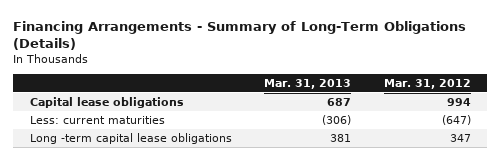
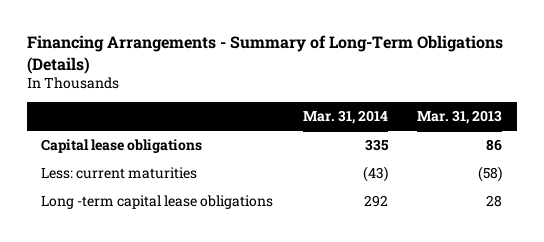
[383,78,471,89] Mar. 31, 2012 -> none
none -> [302,110,388,125] Mar. 31, 2014
[327,97,352,106] 687 -> [486,139,503,152] 86
[322,114,352,125] (306) -> [478,166,503,183] (58)
[330,133,352,142] 381 -> [486,195,503,208] 28

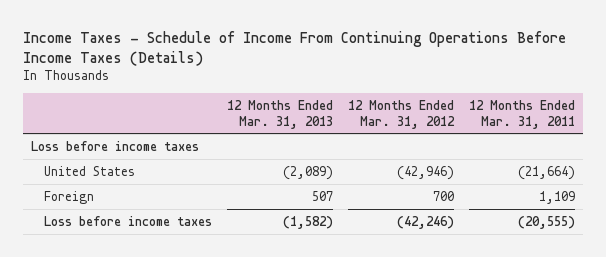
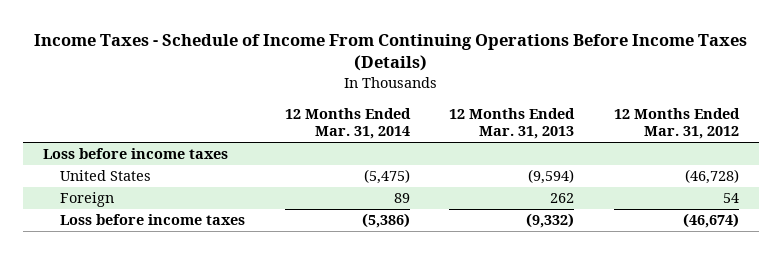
[469,99,576,129] 12 Months Ended Mar. 31, 2011 -> none
none -> [284,107,411,140] 12 Months Ended Mar. 31, 2014
[283,165,334,180] (2,089) -> [528,169,575,185] (9,594)
[397,165,455,180] (42,946) -> [685,169,740,185] (46,728)
[312,190,334,201] 507 -> [550,193,575,204] 262
[433,190,455,201] 700 -> [723,193,740,204] 54
[283,215,334,229] (1,582) -> [526,213,575,229] (9,332)
[397,215,455,229] (42,246) -> [683,213,740,229] (46,674)

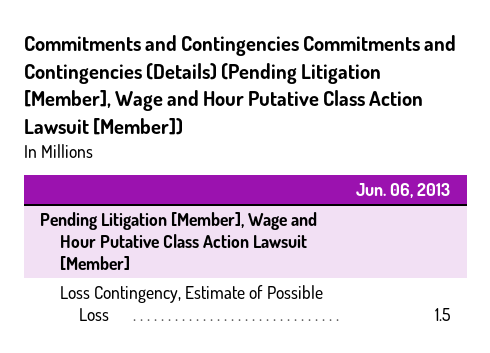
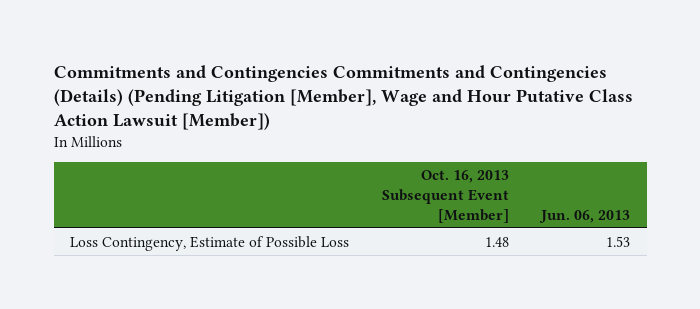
none -> [381,170,509,223] Oct. 16, 2013 Subsequent Event [Member]
[40,211,318,270] Pending Litigation [Member], Wage and Hour Putative Class Action Lawsuit [Member] -> none
[435,307,451,321] 1.5 -> [606,236,631,248] 1.53

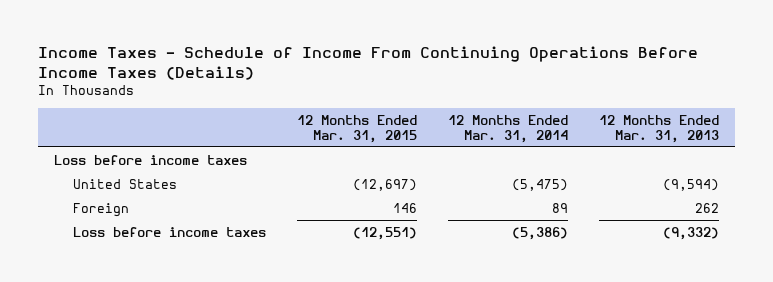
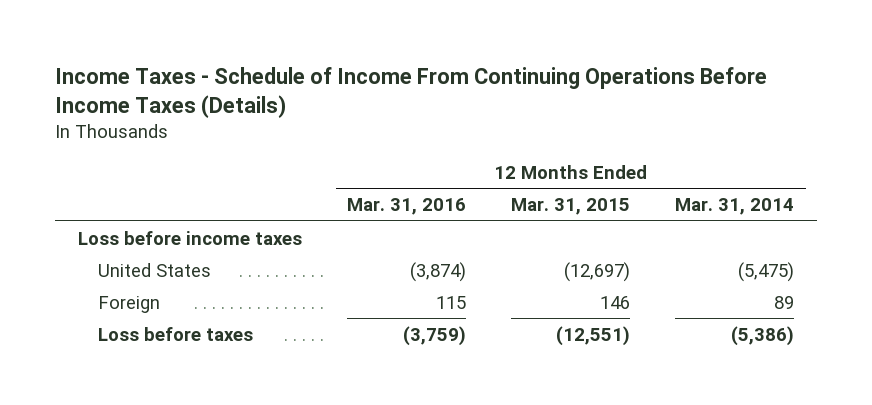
[599,114,720,143] 12 Months Ended Mar. 31, 2013 -> none
none -> [346,198,466,216] Mar. 31, 2016
[73,226,267,237] Loss before income taxes -> [97,326,253,341] Loss before taxes

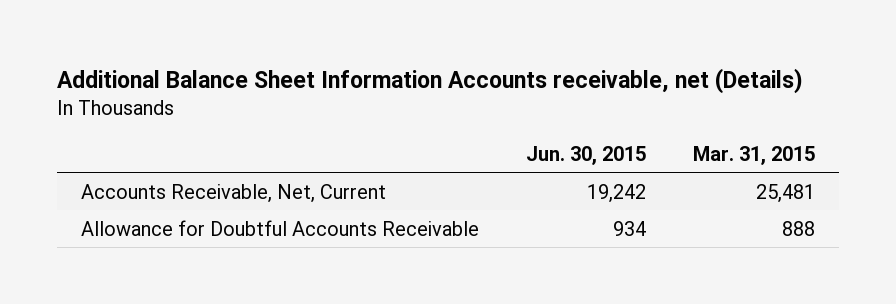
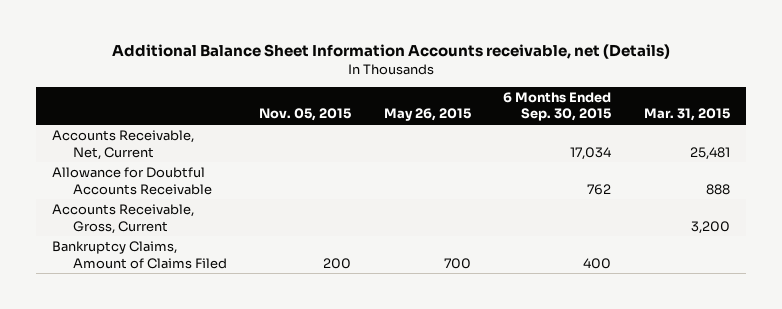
[525,145,646,165] Jun. 30, 2015 -> none
none -> [259,108,352,122] Nov. 05, 2015
none -> [383,108,471,122] May 26, 2015
none -> [503,92,612,122] 6 Months Ended Sep. 30, 2015
none -> [51,204,194,234] Accounts Receivable, Gross, Current
none -> [51,241,227,269] Bankruptcy Claims, Amount of Claims Filed

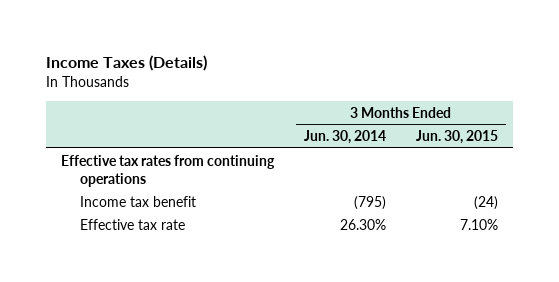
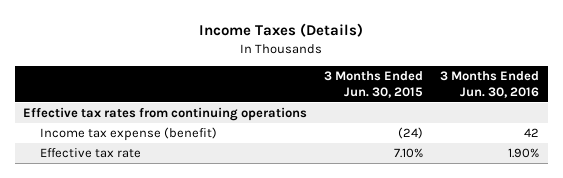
[304,129,387,144] Jun. 30, 2014 -> none
none -> [440,71,540,98] 3 Months Ended Jun. 30, 2016
[80,195,197,207] Income tax benefit -> [39,127,217,142] Income tax expense (benefit)

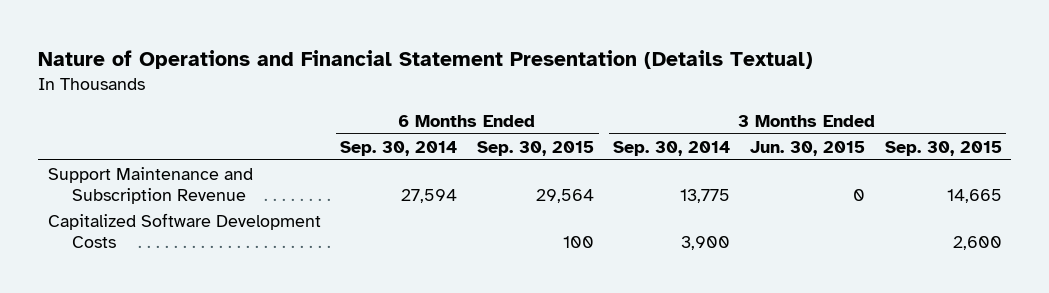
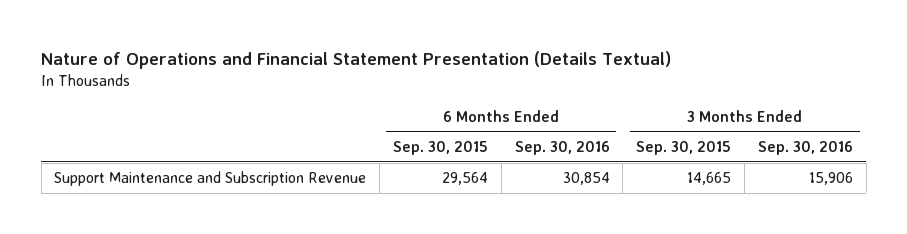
[340,140,458,156] Sep. 30, 2014 -> none
[613,140,731,156] Sep. 30, 2014 -> none
[749,140,865,156] Jun. 30, 2015 -> none
none -> [514,140,610,155] Sep. 30, 2016
none -> [757,140,853,155] Sep. 30, 2016
[47,213,321,249] Capitalized Software Development Costs -> none

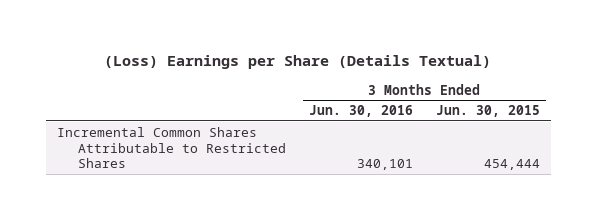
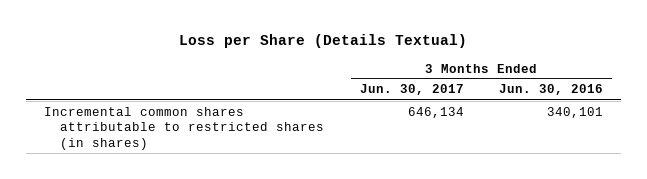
[104,55,492,70] (Loss) Earnings per Share (Details Textual) -> [179,34,468,49] Loss per Share (Details Textual)
[435,105,540,118] Jun. 30, 2015 -> none
none -> [359,84,464,96] Jun. 30, 2017
[57,127,287,169] Incremental Common Shares Attributable to Restricted Shares -> [43,106,325,150] Incremental common shares attributable to restricted shares (in shares)

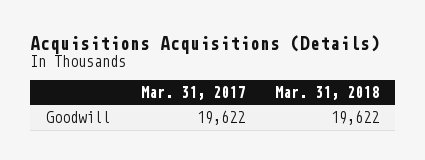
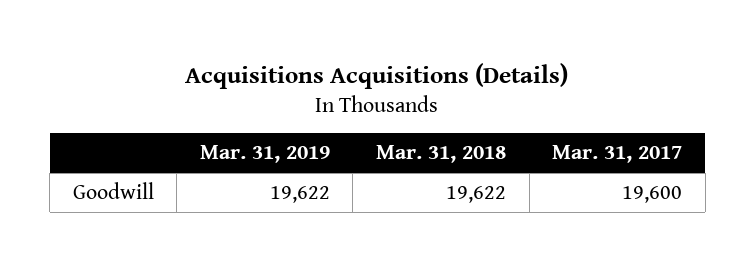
none -> [199,145,330,164] Mar. 31, 2019
[196,110,245,126] 19,622 -> [622,185,683,203] 19,600

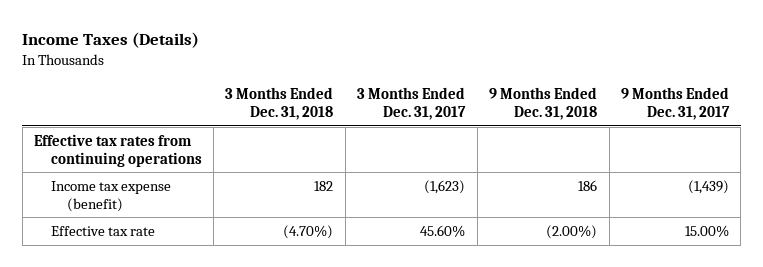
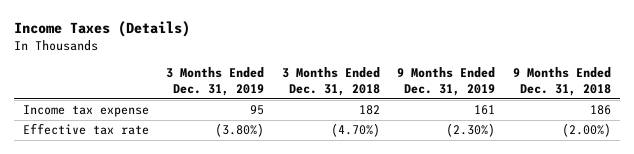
[357,87,467,120] 3 Months Ended Dec. 31, 2017 -> none
[621,87,731,120] 9 Months Ended Dec. 31, 2017 -> none
none -> [166,67,265,97] 3 Months Ended Dec. 31, 2019
none -> [397,67,496,97] 9 Months Ended Dec. 31, 2019
[34,134,202,167] Effective tax rates from continuing operations -> none
[50,181,171,212] Income tax expense (benefit) -> [22,105,149,118] Income tax expense

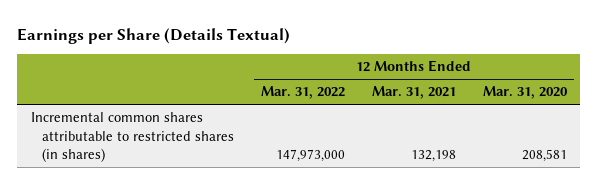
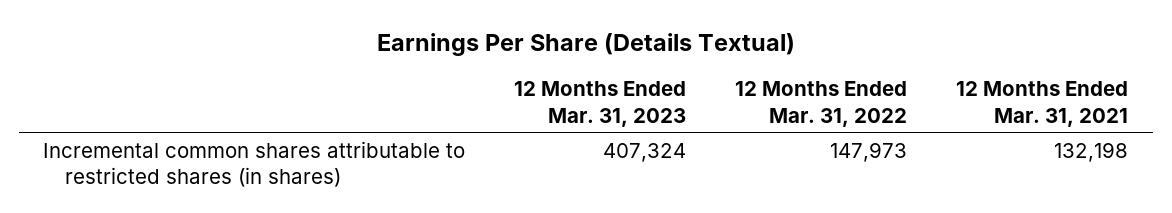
[17,27,291,44] Earnings per Share (Details Textual) -> [376,32,795,56] Earnings Per Share (Details Textual)
[482,86,568,100] Mar. 31, 2020 -> none
none -> [514,80,687,127] 12 Months Ended Mar. 31, 2023
[276,149,346,163] 147,973,000 -> [830,141,908,162] 147,973

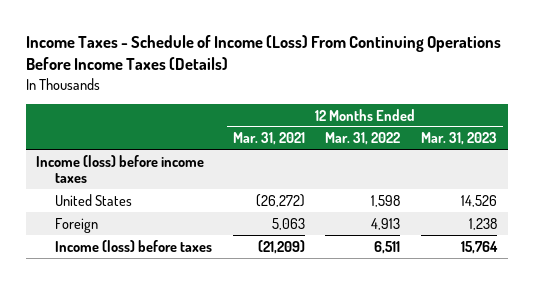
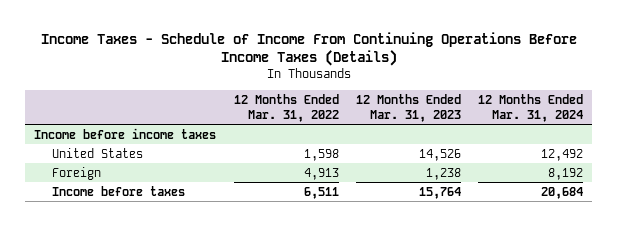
[25,34,501,71] Income Taxes - Schedule of Income (Loss) From Continuing Operations Before Income Taxes (Details) -> [40,31,577,67] Income Taxes - Schedule of Income From Continuing Operations Before Income Taxes (Details)
[232,132,305,146] Mar. 31, 2021 -> none
none -> [478,93,584,122] 12 Months Ended Mar. 31, 2024
[36,154,205,184] Income (loss) before income taxes -> [34,127,217,139] Income before income taxes
[54,239,212,252] Income (loss) before taxes -> [52,185,186,196] Income before taxes

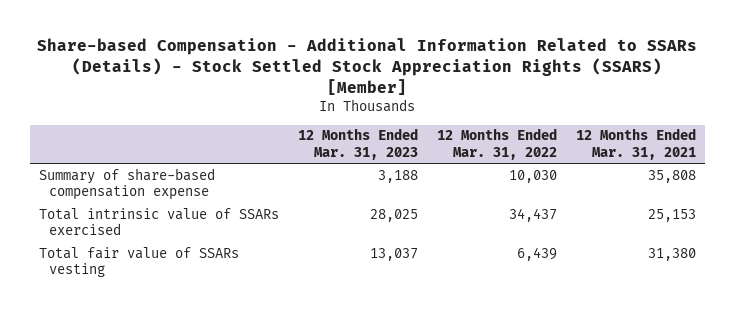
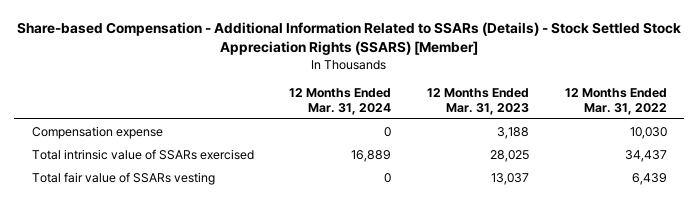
[575,128,696,161] 12 Months Ended Mar. 31, 2021 -> none
none -> [289,87,392,115] 12 Months Ended Mar. 31, 2024
[39,167,216,201] Summary of share-based compensation expense -> [31,125,163,139] Compensation expense

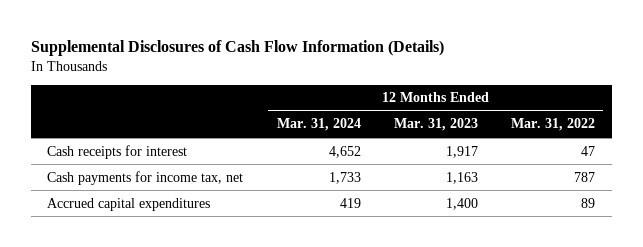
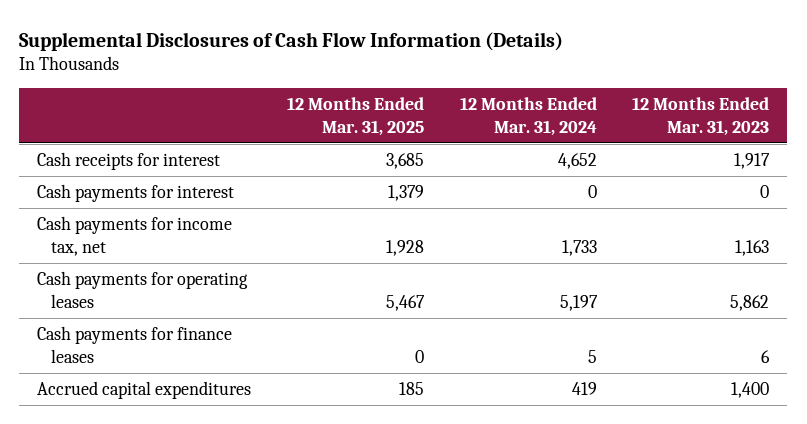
[511,118,596,132] Mar. 31, 2022 -> none
none -> [286,97,424,136] 12 Months Ended Mar. 31, 2025
none -> [37,183,235,202] Cash payments for interest
none -> [37,270,249,308] Cash payments for operating leases
none -> [37,325,233,363] Cash payments for finance leases

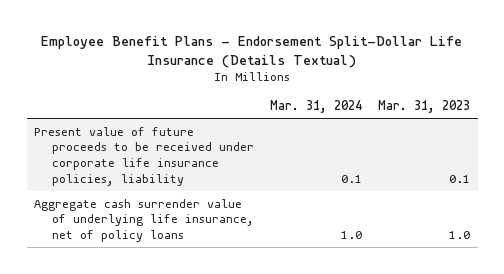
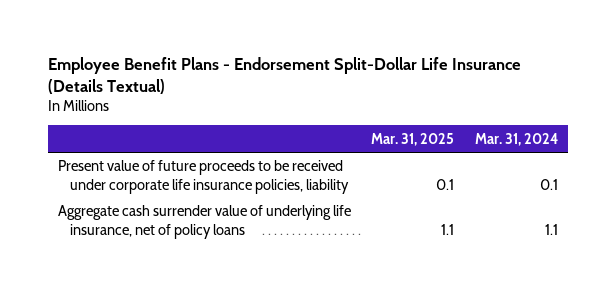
[377,100,470,114] Mar. 31, 2023 -> none
none -> [371,132,455,146] Mar. 31, 2025
[340,231,362,240] 1.0 -> [544,223,558,235] 1.1

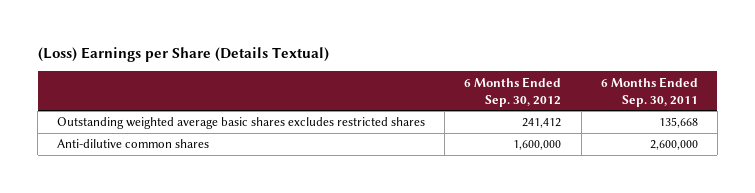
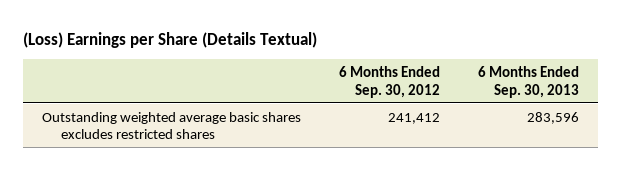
[600,76,698,107] 6 Months Ended Sep. 30, 2011 -> none
none -> [478,65,580,98] 6 Months Ended Sep. 30, 2013
[57,139,210,149] Anti-dilutive common shares -> none

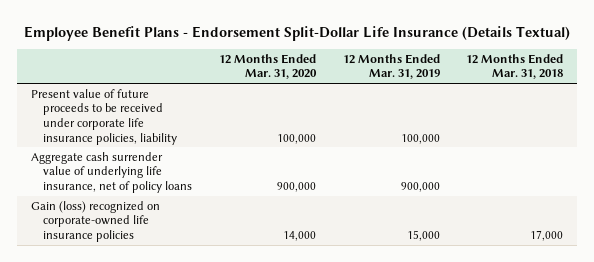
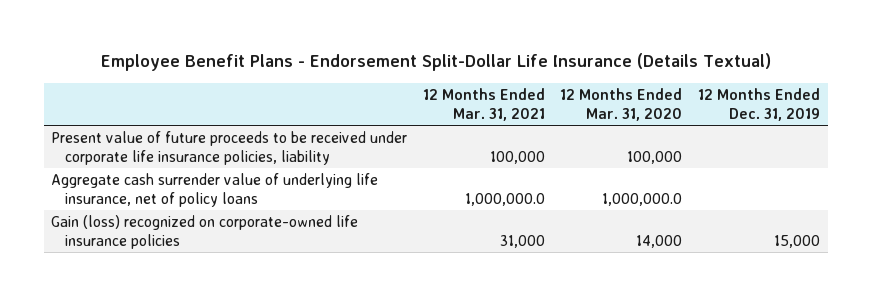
[342,53,440,80] 12 Months Ended Mar. 31, 2019 -> none
[466,53,564,80] 12 Months Ended Mar. 31, 2018 -> none
none -> [422,87,545,121] 12 Months Ended Mar. 31, 2021
none -> [697,87,820,121] 12 Months Ended Dec. 31, 2019
[276,182,316,193] 900,000 -> [602,192,683,206] 1,000,000.0

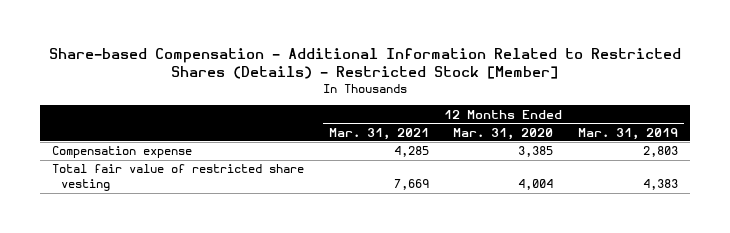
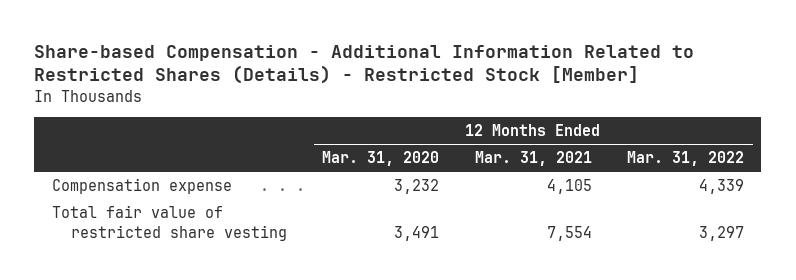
[577,127,678,140] Mar. 31, 2019 -> none
none -> [626,151,744,167] Mar. 31, 2022
[393,146,429,158] 4,285 -> [546,179,592,195] 4,105
[518,146,554,158] 3,385 -> [394,179,440,195] 3,232
[393,179,429,191] 7,669 -> [546,225,592,241] 7,554
[518,179,554,191] 4,004 -> [394,225,440,241] 3,491

